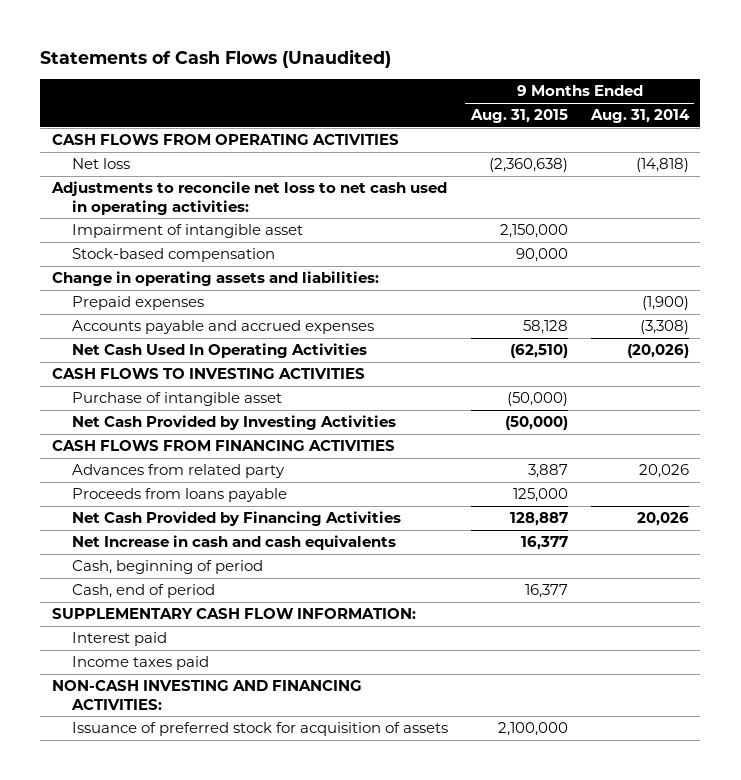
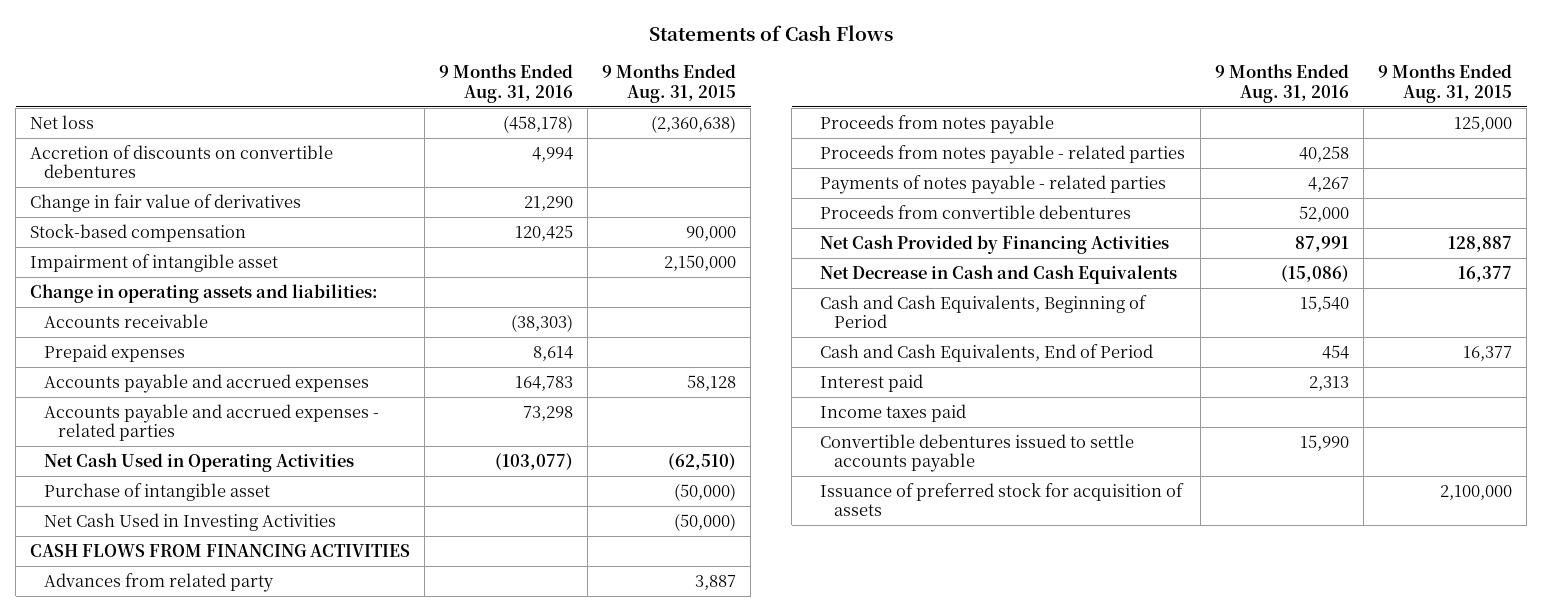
[40,49,392,69] Statements of Cash Flows (Unaudited) -> [649,25,894,42] Statements of Cash Flows
[589,109,690,124] Aug. 31, 2014 -> none
none -> [439,64,574,103] 9 Months Ended Aug. 31, 2016
[51,134,399,146] CASH FLOWS FROM OPERATING ACTIVITIES -> none
[50,181,447,215] Adjustments to reconcile net loss to net cash used in operating activities: -> none
none -> [30,144,334,179] Accretion of discounts on convertible debentures
none -> [30,193,302,212] Change in fair value of derivatives
[71,224,303,239] Impairment of intangible asset -> [30,253,279,272] Impairment of intangible asset
none -> [44,313,209,328] Accounts receivable
[51,368,365,380] CASH FLOWS TO INVESTING ACTIVITIES -> none
none -> [44,403,380,442] Accounts payable and accrued expenses - related parties
[71,343,367,359] Net Cash Used In Operating Activities -> [44,452,355,472] Net Cash Used in Operating Activities
[71,415,396,431] Net Cash Provided by Investing Activities -> [44,512,337,531] Net Cash Used in Investing Activities
[71,488,287,503] Proceeds from loans payable -> [819,114,1054,134] Proceeds from notes payable
none -> [819,144,1185,164] Proceeds from notes payable - related parties
none -> [819,174,1166,194] Payments of notes payable - related parties
none -> [819,204,1131,219] Proceeds from convertible debentures
[51,608,416,620] SUPPLEMENTARY CASH FLOW INFORMATION: -> none
[71,535,396,551] Net Increase in cash and cash equivalents -> [819,264,1177,284] Net Decrease in Cash and Cash Equivalents
[71,560,263,575] Cash, beginning of period -> [819,294,1147,329] Cash and Cash Equivalents, Beginning of Period
[71,584,215,599] Cash, end of period -> [819,343,1153,362] Cash and Cash Equivalents, End of Period
[51,680,362,710] NON-CASH INVESTING AND FINANCING ACTIVITIES: -> none
none -> [819,433,1134,473] Convertible debentures issued to settle accounts payable

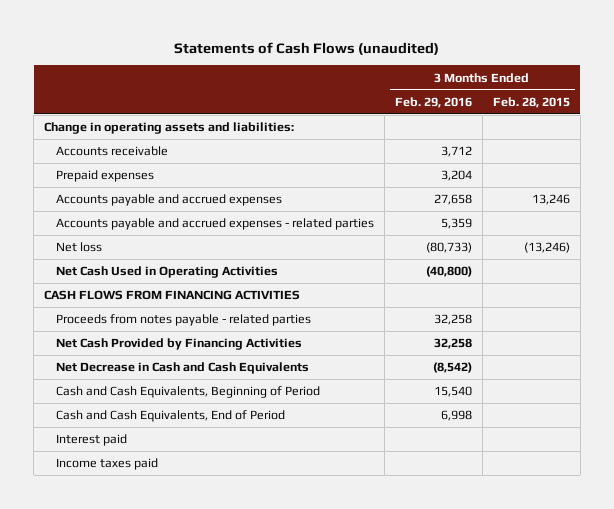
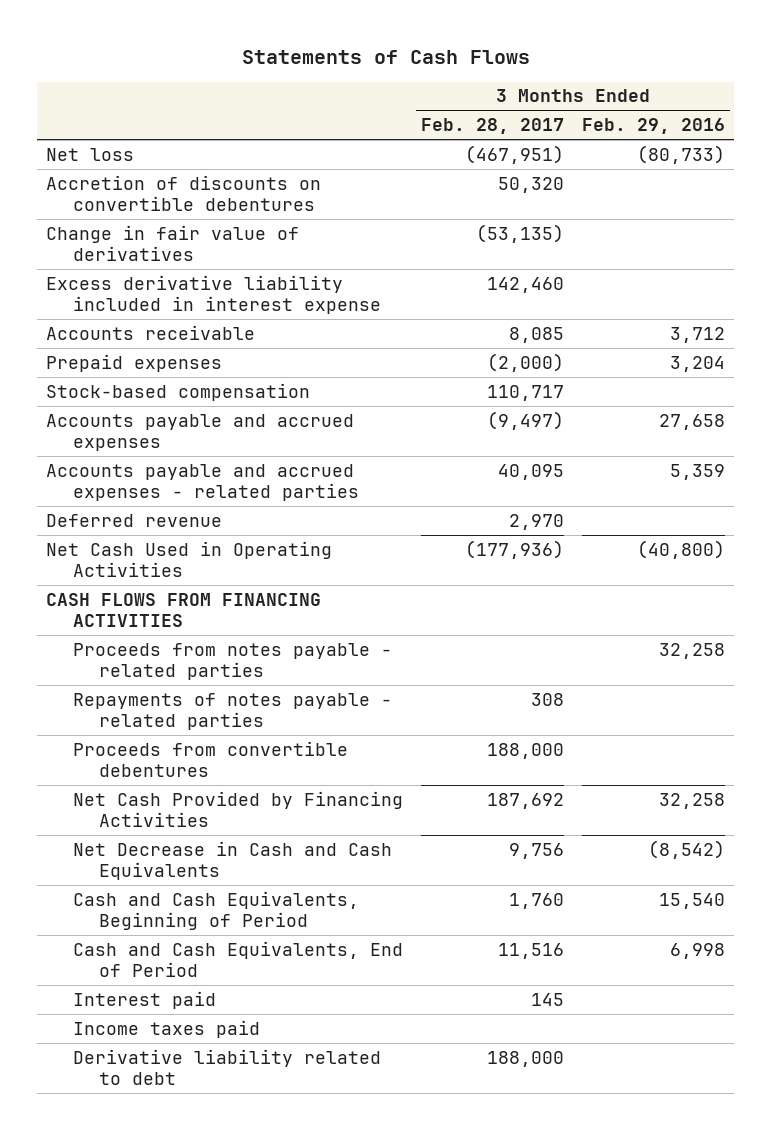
[173,42,439,56] Statements of Cash Flows (unaudited) -> [241,50,530,65] Statements of Cash Flows
[492,96,570,108] Feb. 28, 2015 -> none
none -> [420,118,564,135] Feb. 28, 2017
[44,122,295,135] Change in operating assets and liabilities: -> none
[56,242,103,253] Net loss -> [46,147,135,161] Net loss
none -> [46,174,322,211] Accretion of discounts on convertible debentures
none -> [46,224,300,261] Change in fair value of derivatives
none -> [46,274,381,314] Excess derivative liability included in interest expense
none -> [46,382,311,401] Stock-based compensation
none -> [46,513,223,527] Deferred revenue
none -> [72,692,392,730] Repayments of notes payable - related parties
none -> [72,740,348,777] Proceeds from convertible debentures
none -> [72,1048,381,1085] Derivative liability related to debt

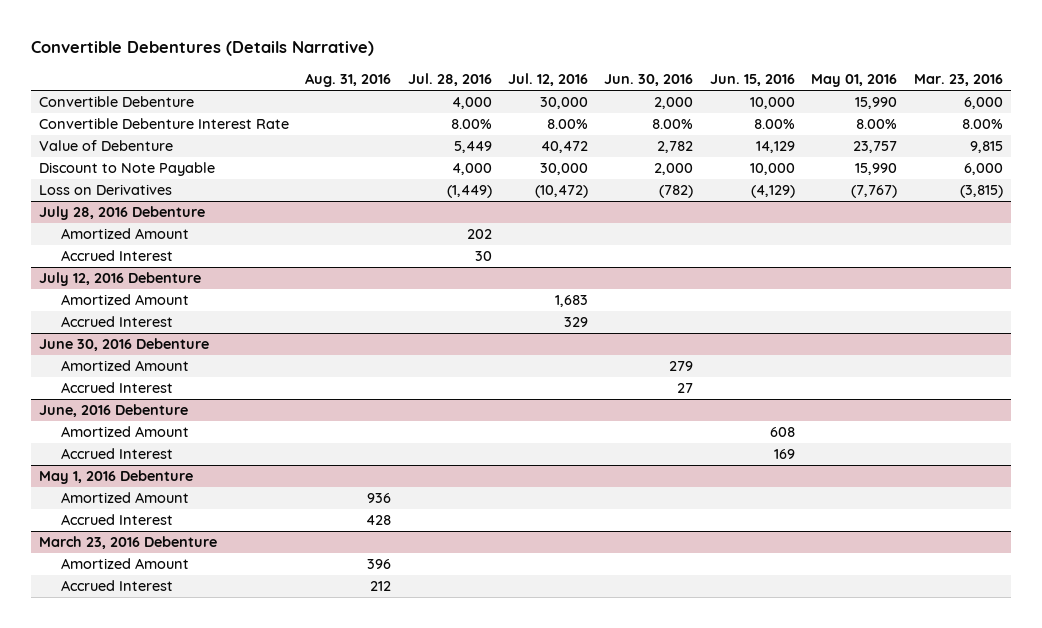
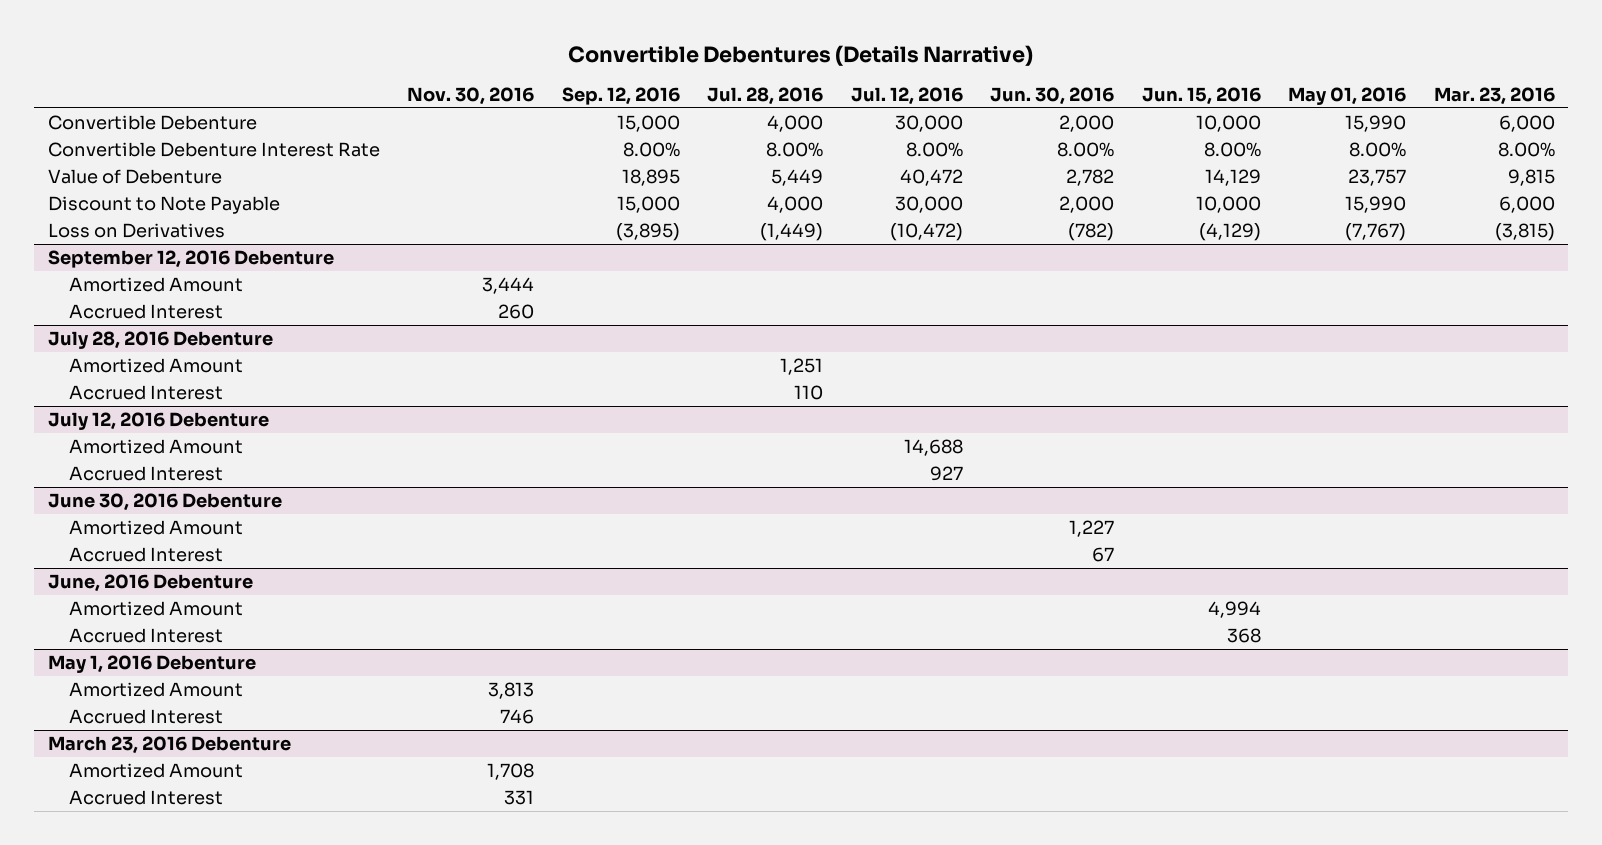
[305,73,392,88] Aug. 31, 2016 -> none
none -> [407,86,535,105] Nov. 30, 2016
none -> [561,86,680,105] Sep. 12, 2016
none -> [47,250,334,269] September 12, 2016 Debenture
none -> [68,277,243,293] Amortized Amount
none -> [68,304,223,320] Accrued Interest
[466,229,492,240] 202 -> [780,358,824,376] 1,251
[474,251,492,262] 30 -> [794,385,824,401] 110
[555,295,589,308] 1,683 -> [903,439,963,457] 14,688
[564,317,589,328] 329 -> [929,466,963,482] 927
[669,361,694,372] 279 -> [1069,520,1115,538] 1,227
[677,383,694,394] 27 -> [1092,547,1115,563] 67
[769,427,795,438] 608 -> [1207,601,1261,619] 4,994
[773,449,795,460] 169 -> [1226,628,1261,644] 368

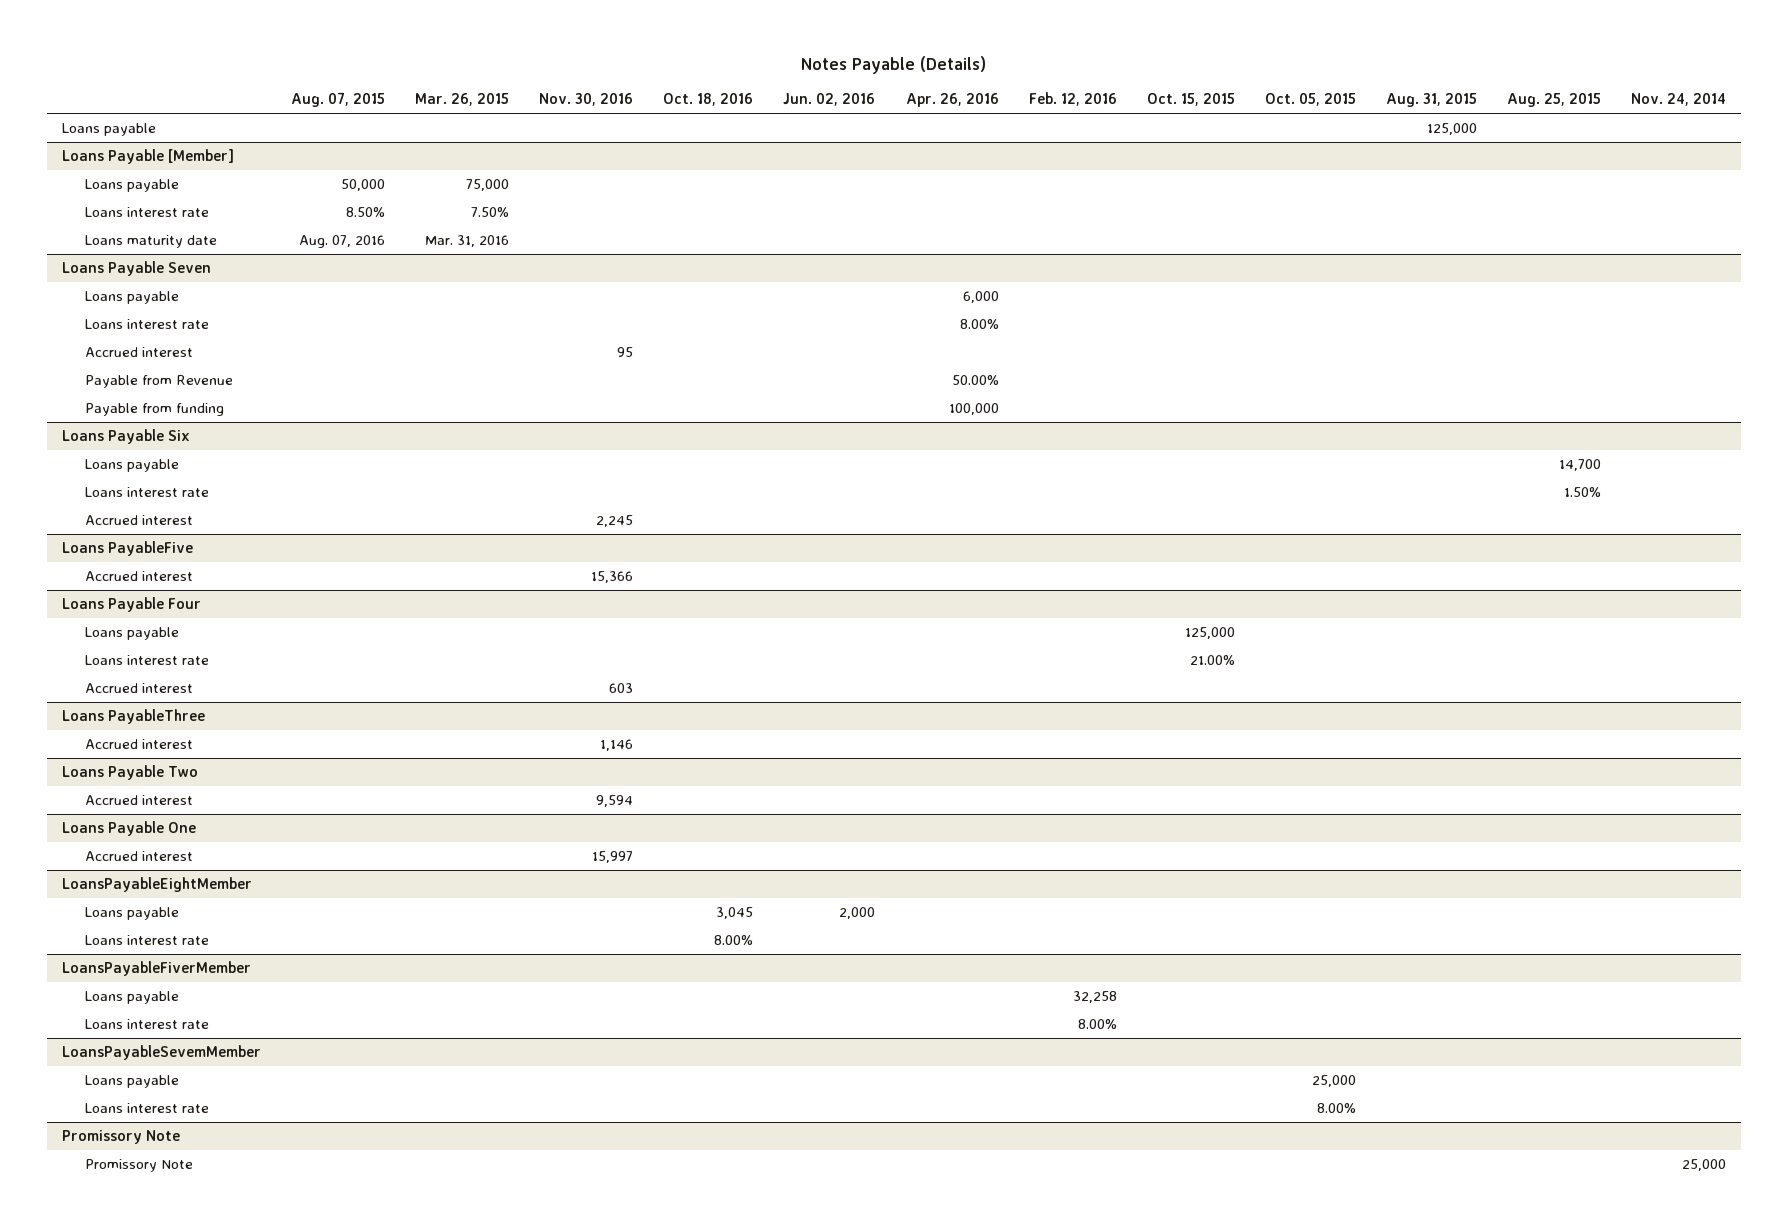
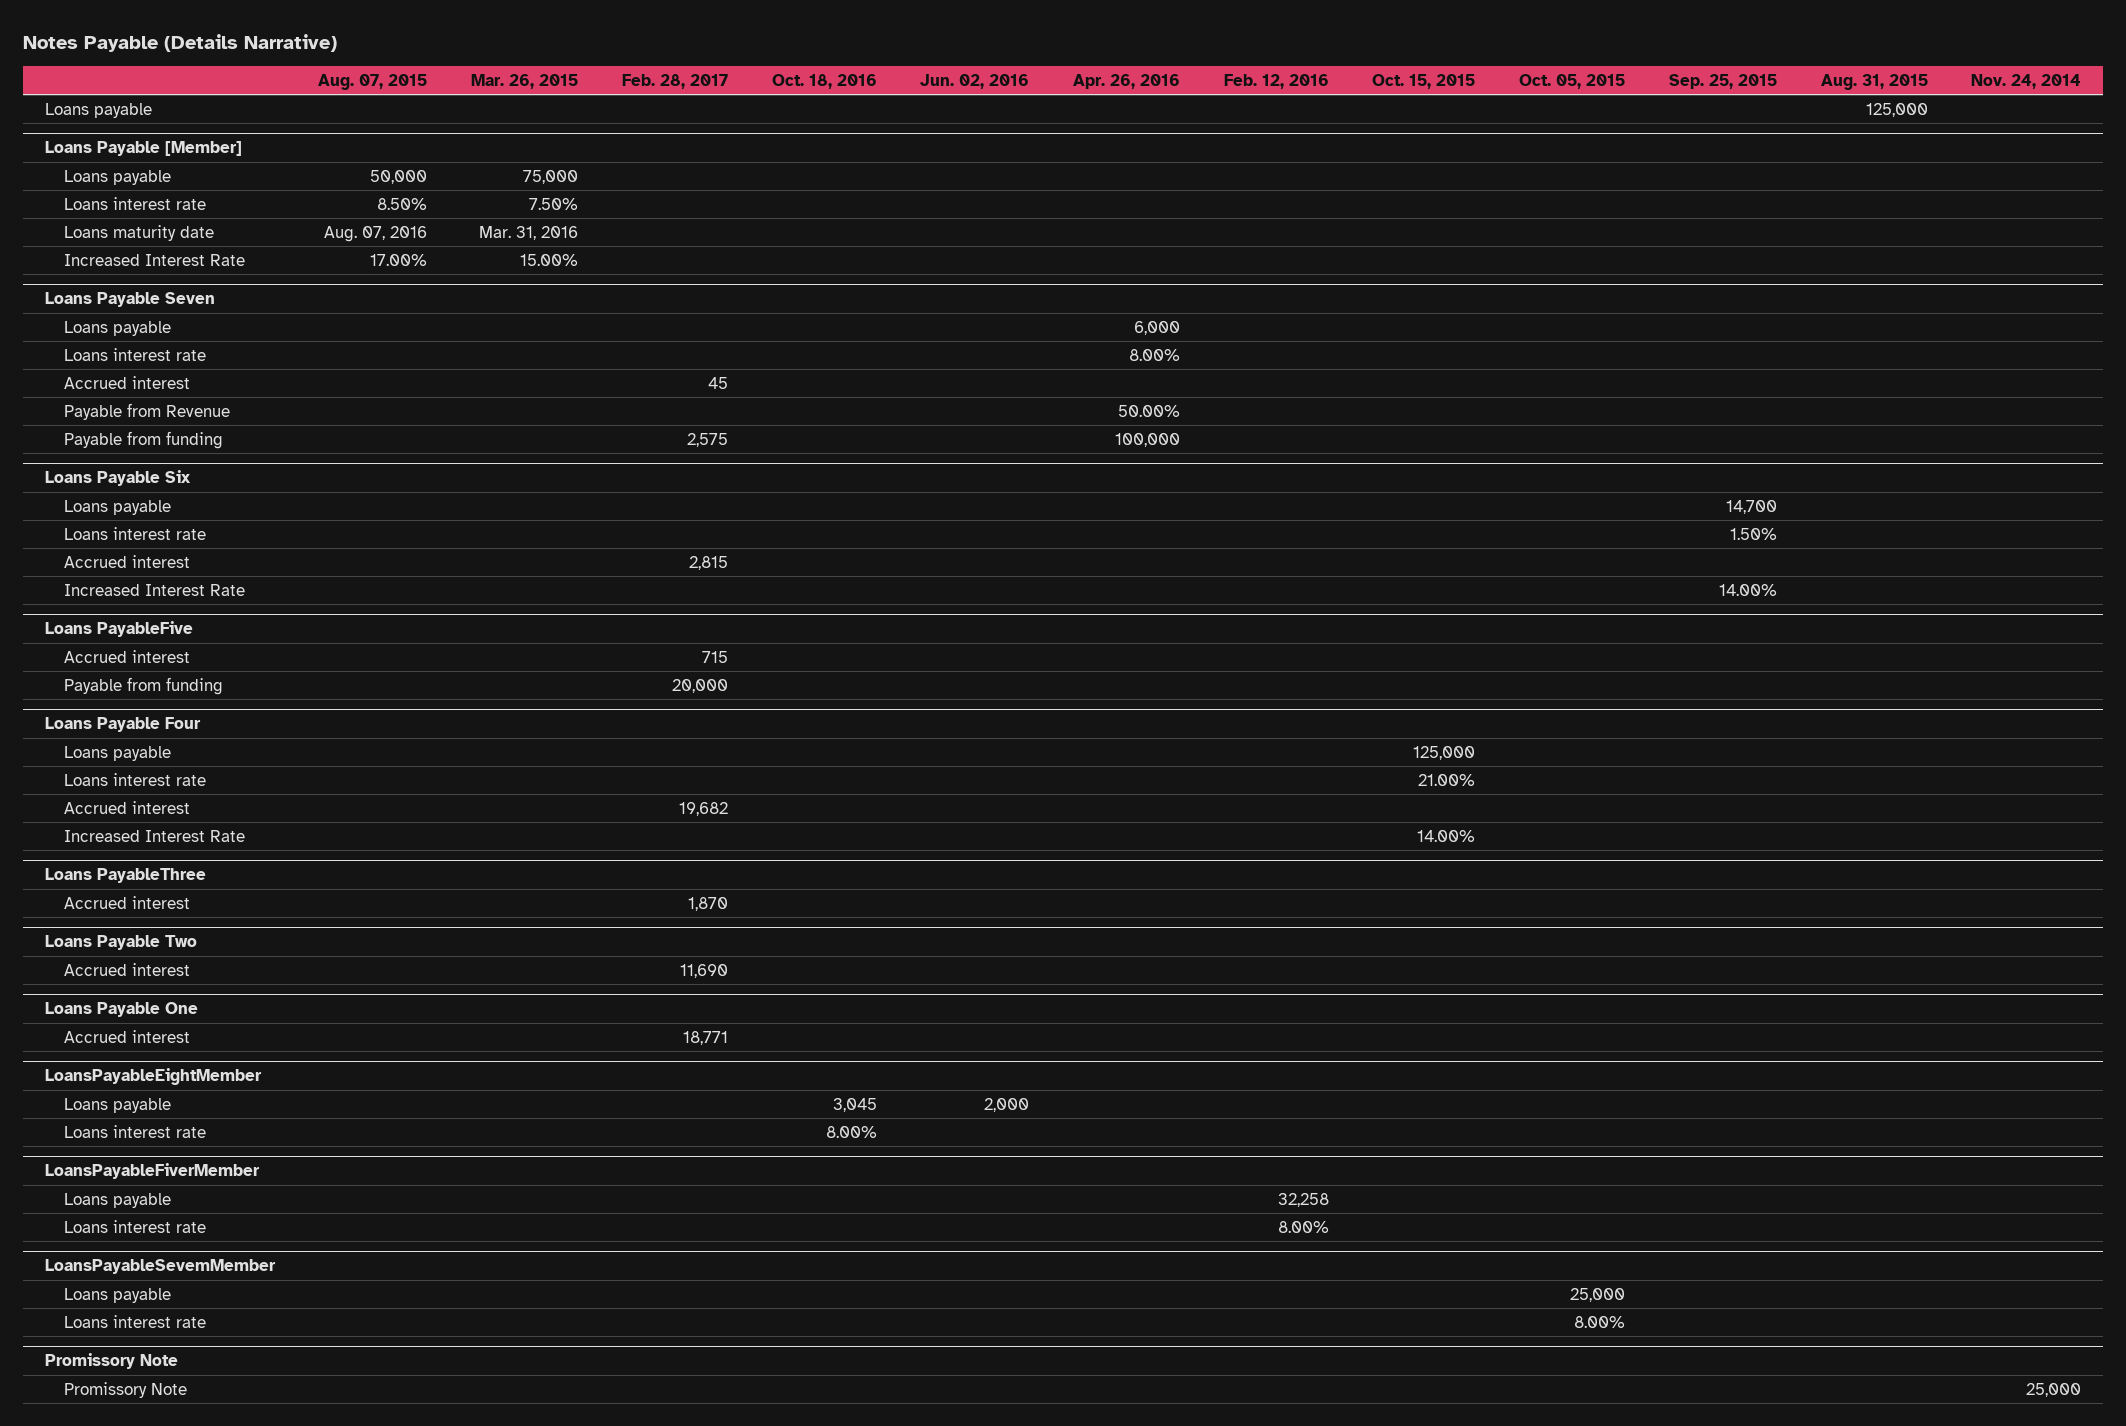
[801,56,987,75] Notes Payable (Details) -> [22,33,337,52] Notes Payable (Details Narrative)
[539,93,634,107] Nov. 30, 2016 -> none
[1507,93,1602,108] Aug. 25, 2015 -> none
none -> [621,73,728,89] Feb. 28, 2017
none -> [1668,73,1777,89] Sep. 25, 2015
none -> [64,253,246,266] Increased Interest Rate
none -> [64,583,246,596] Increased Interest Rate
none -> [64,676,224,695] Payable from funding
none -> [64,829,246,842] Increased Interest Rate

